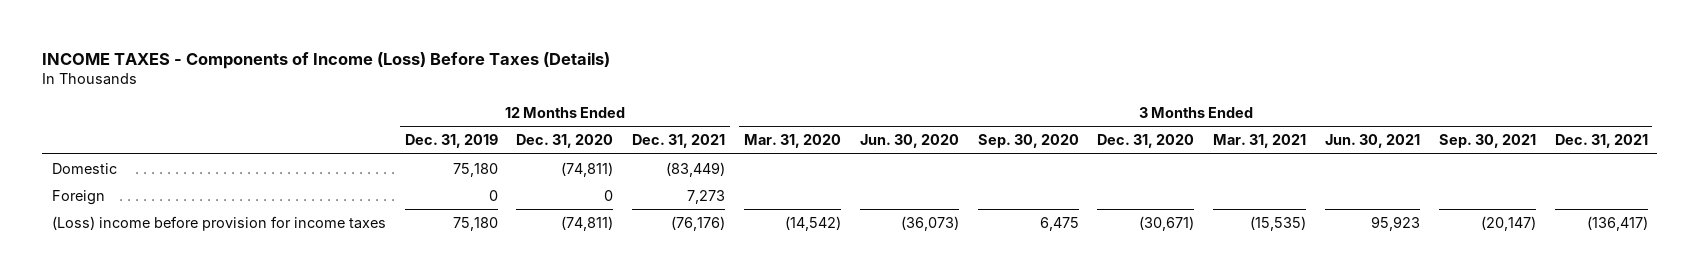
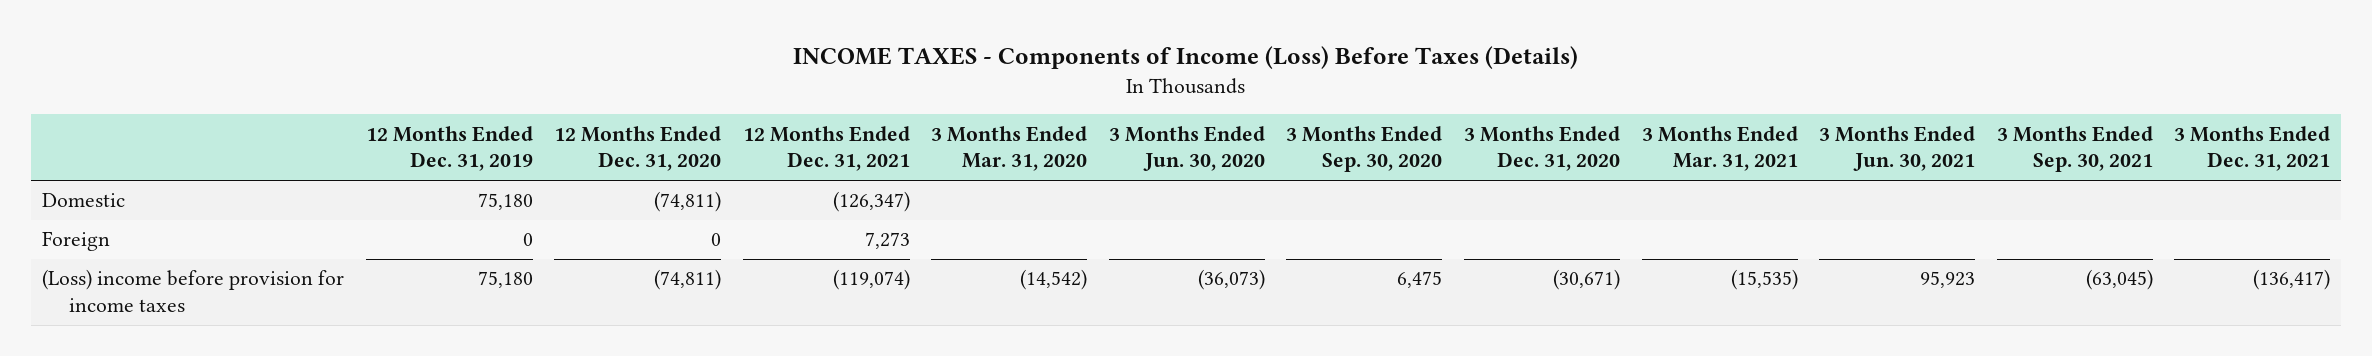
[666,161,726,177] (83,449) -> [832,191,910,213] (126,347)
[671,215,726,231] (76,176) -> [832,269,910,291] (119,074)
[1480,215,1536,231] (20,147) -> [2085,269,2153,291] (63,045)

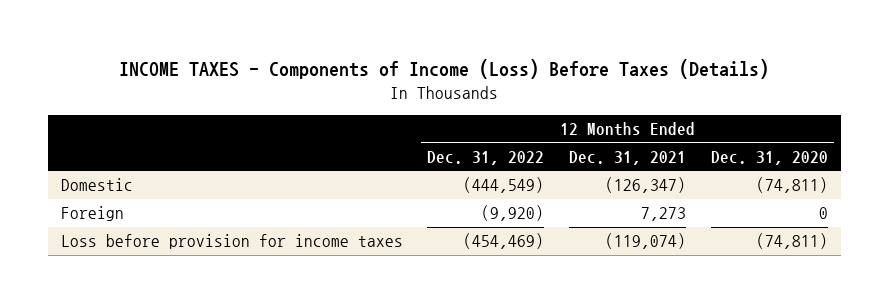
[365,125,533,172] 12 Months Ended Dec. 31, 2019 -> none
[931,125,1088,172] 3 Months Ended Mar. 31, 2020 -> none
[1108,125,1265,172] 3 Months Ended Jun. 30, 2020 -> none
[1286,125,1443,173] 3 Months Ended Sep. 30, 2020 -> none
[1464,125,1621,172] 3 Months Ended Dec. 31, 2020 -> none
[1641,125,1798,172] 3 Months Ended Mar. 31, 2021 -> none
[1819,125,1976,172] 3 Months Ended Jun. 30, 2021 -> none
[1996,125,2153,173] 3 Months Ended Sep. 30, 2021 -> none
[2174,125,2331,172] 3 Months Ended Dec. 31, 2021 -> none
none -> [427,150,545,165] Dec. 31, 2022
[41,269,344,313] (Loss) income before provision for income taxes -> [60,234,403,250] Loss before provision for income taxes

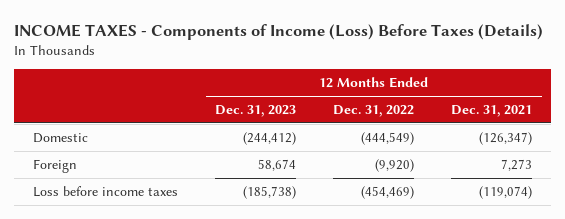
[711,150,829,165] Dec. 31, 2020 -> none
none -> [215,104,297,117] Dec. 31, 2023
[60,234,403,250] Loss before provision for income taxes -> [32,185,178,197] Loss before income taxes

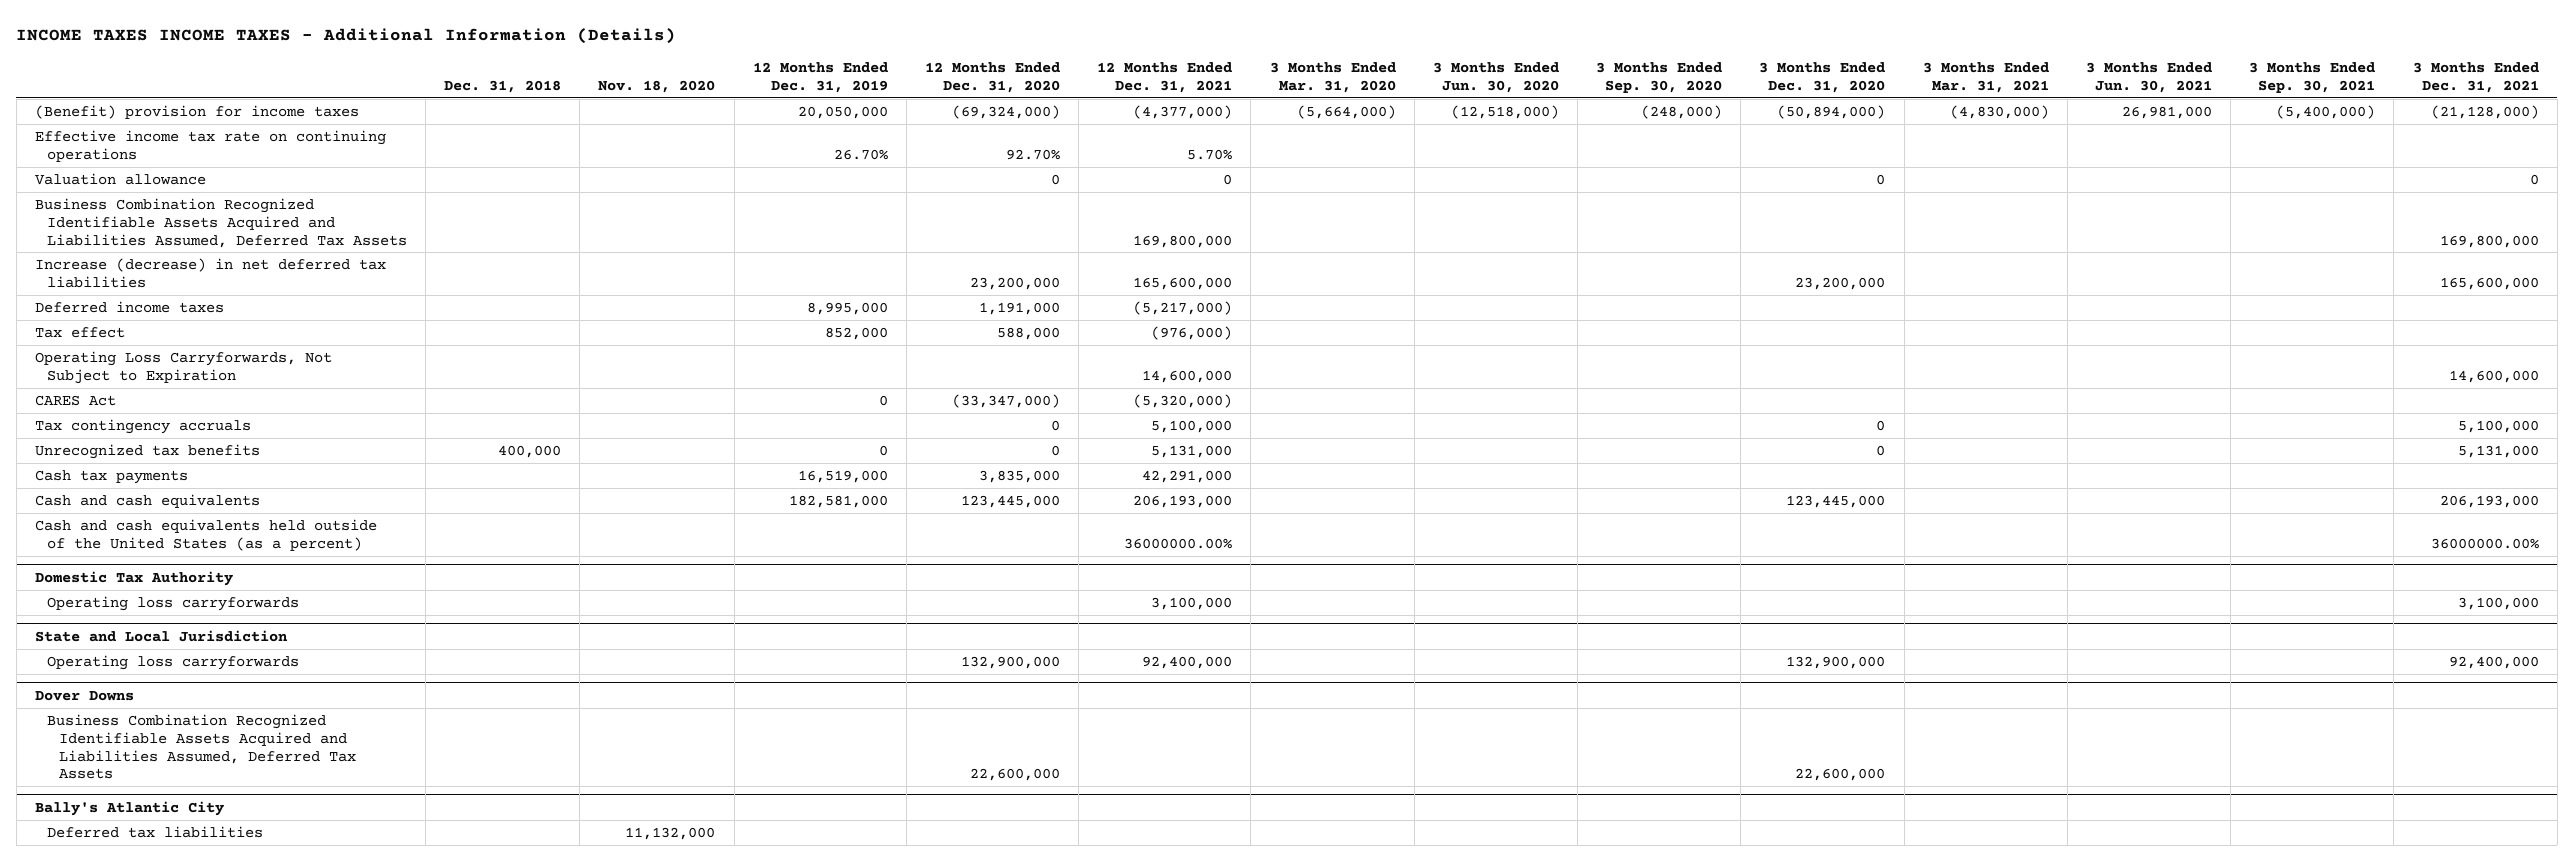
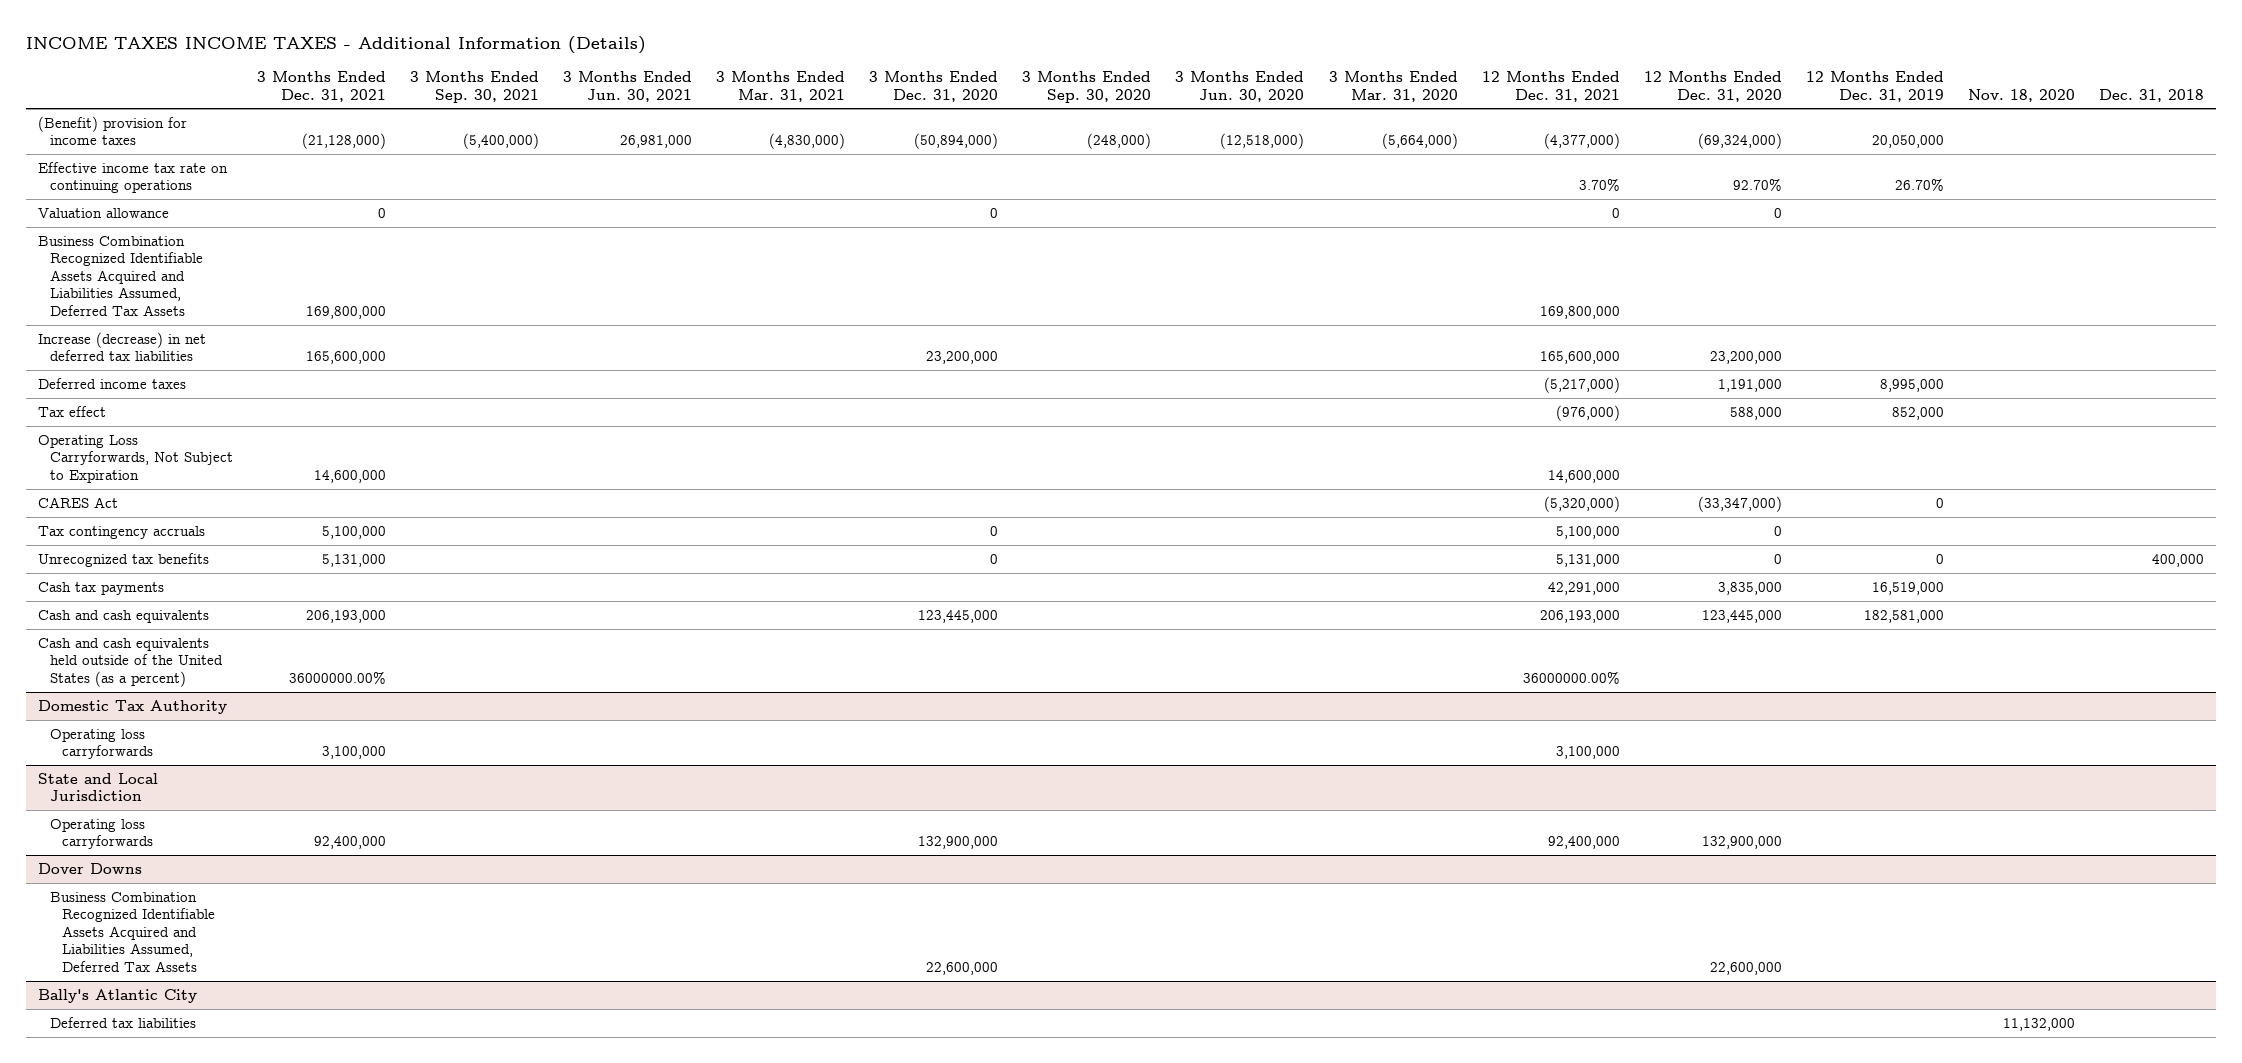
[1187,148,1233,160] 5.70% -> [1578,178,1620,192] 3.70%

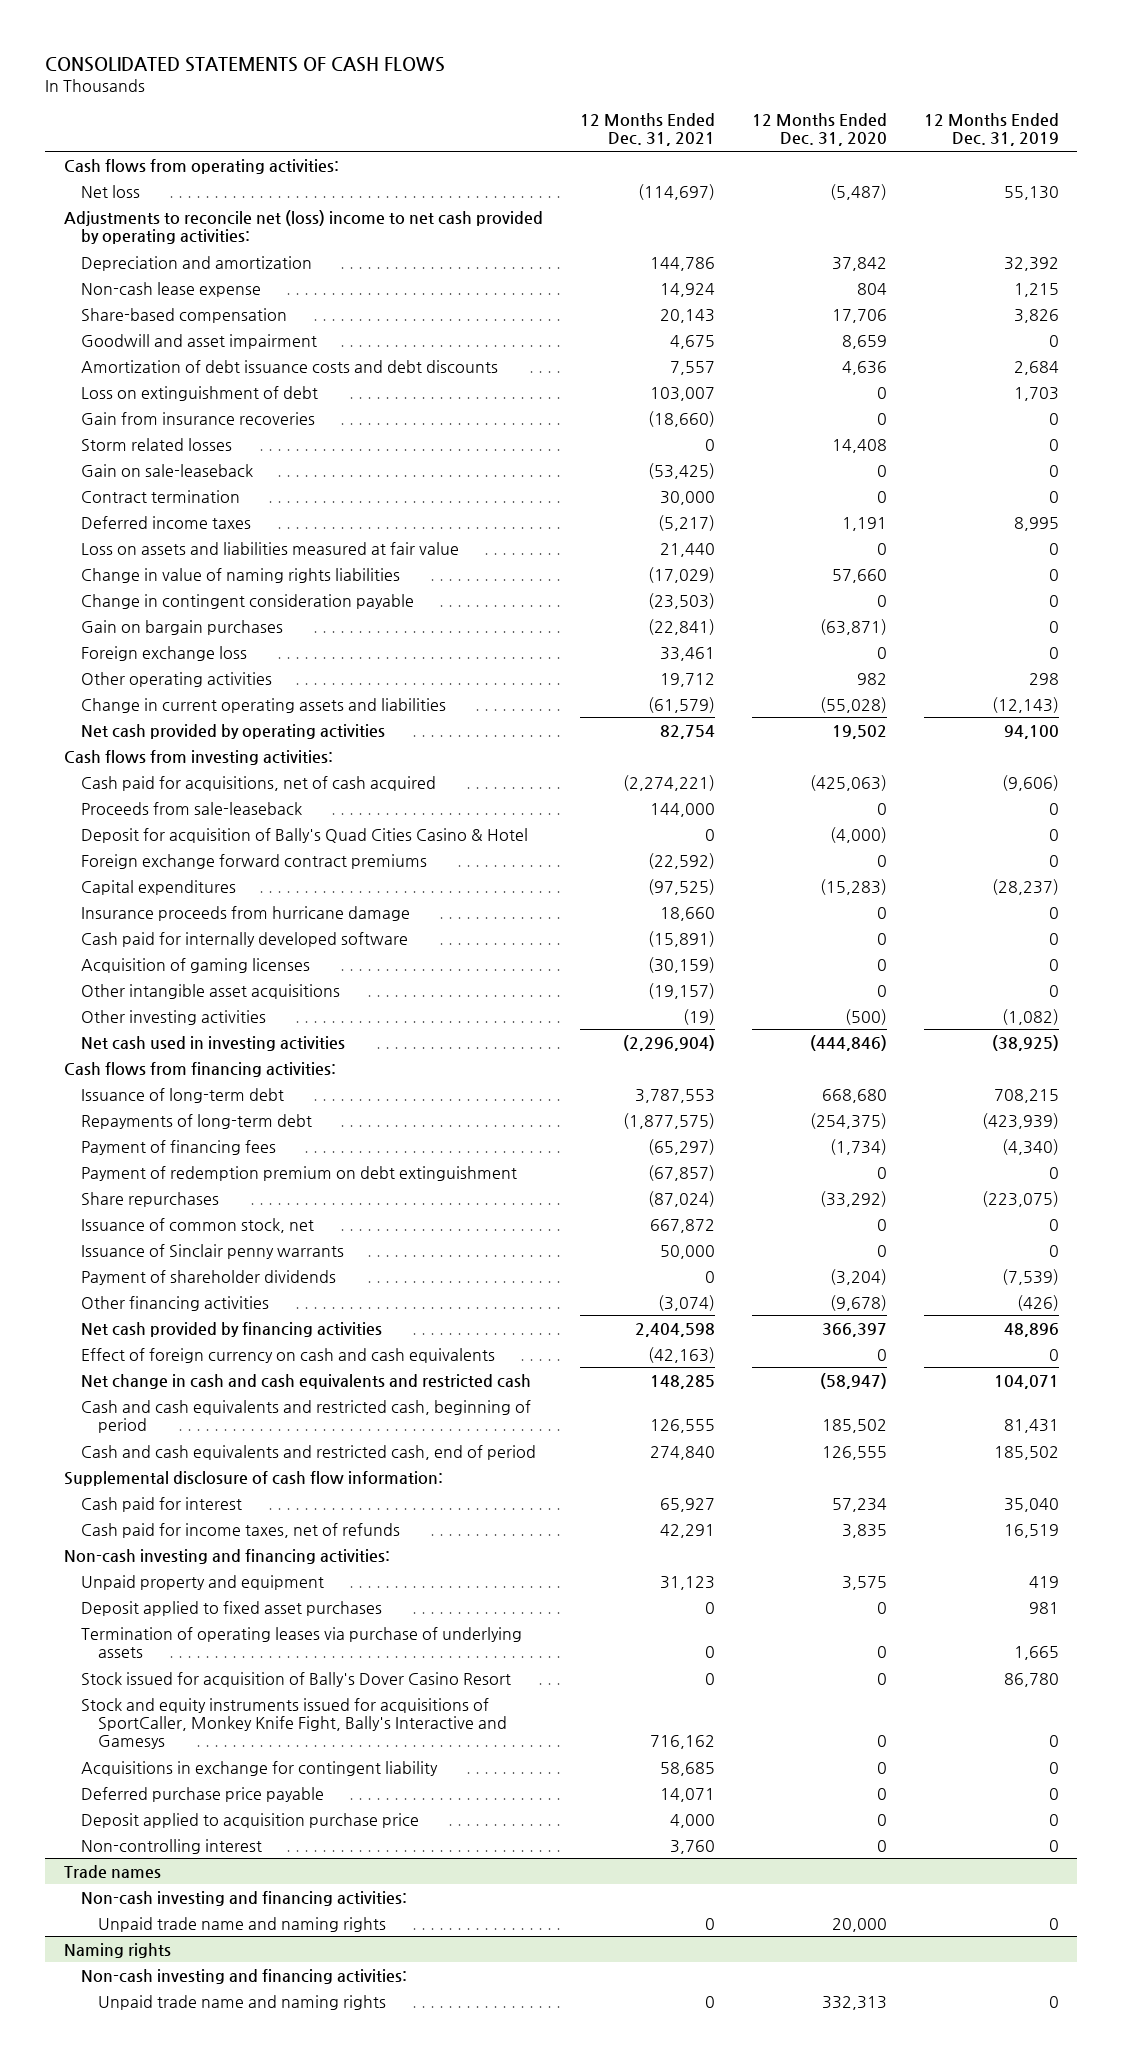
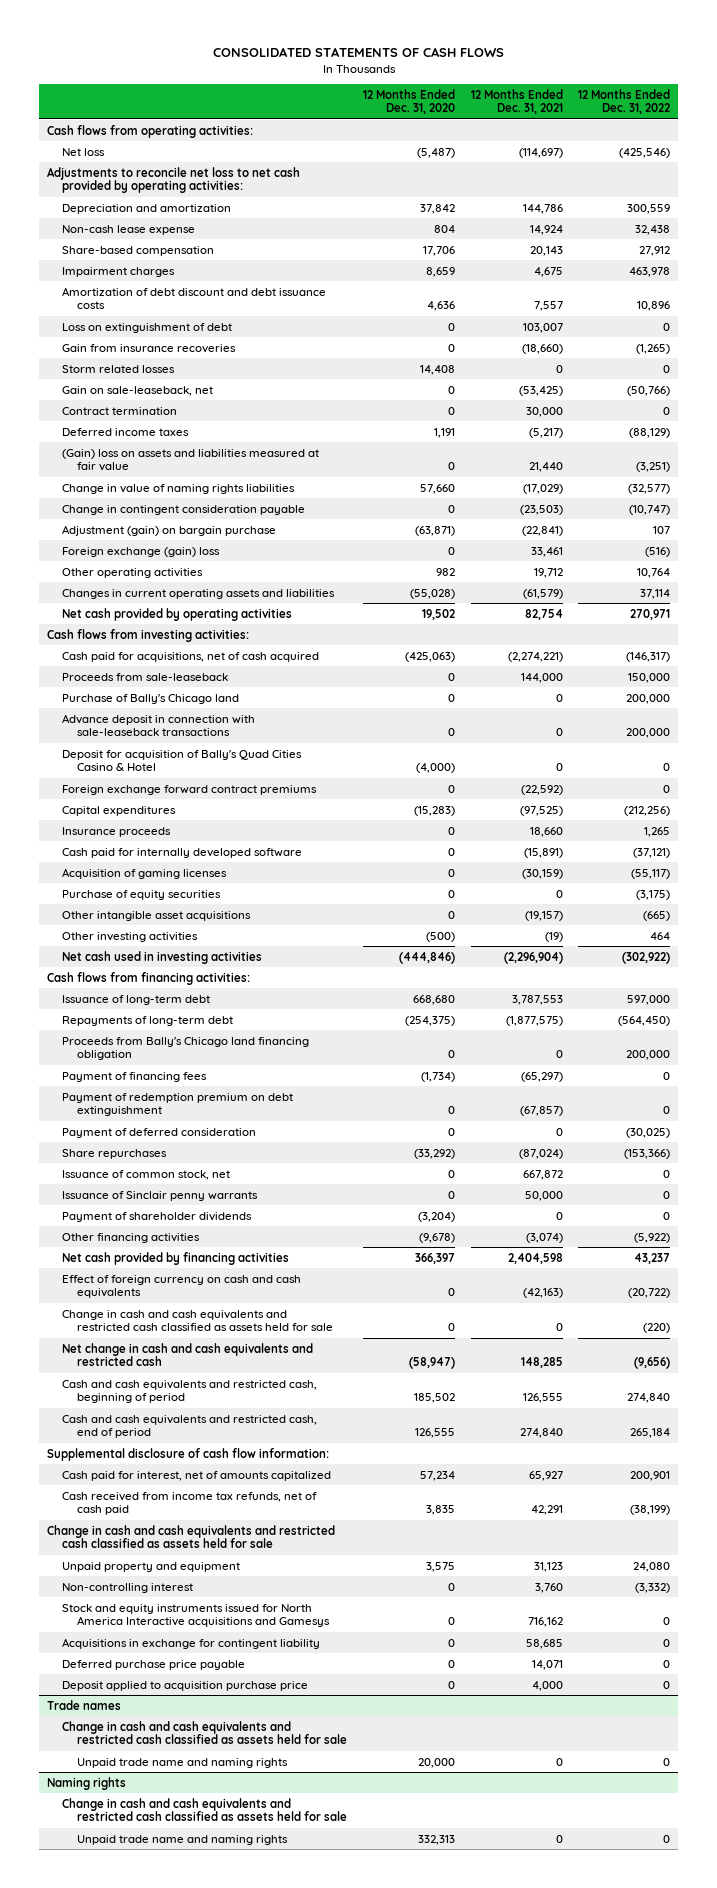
[923,113,1059,147] 12 Months Ended Dec. 31, 2019 -> none
none -> [578,88,671,115] 12 Months Ended Dec. 31, 2022
[63,209,543,244] Adjustments to reconcile net (loss) income to net cash provided by operating activities: -> [47,166,301,194] Adjustments to reconcile net loss to net cash provided by operating activities:
[81,333,318,349] Goodwill and asset impairment -> [61,266,175,277] Impairment charges
[81,359,499,373] Amortization of debt issuance costs and debt discounts -> [61,286,326,310] Amortization of debt discount and debt issuance costs
[81,463,254,477] Gain on sale-leaseback -> [61,385,213,396] Gain on sale-leaseback, net
[81,541,460,555] Loss on assets and liabilities measured at fair value -> [61,448,319,472] (Gain) loss on assets and liabilities measured at fair value
[81,619,284,635] Gain on bargain purchases -> [61,524,276,536] Adjustment (gain) on bargain purchase
[81,645,248,661] Foreign exchange loss -> [61,546,220,557] Foreign exchange (gain) loss
[81,697,447,713] Change in current operating assets and liabilities -> [61,588,335,599] Changes in current operating assets and liabilities
none -> [61,693,239,704] Purchase of Bally's Chicago land
none -> [61,713,255,737] Advance deposit in connection with sale-leaseback transactions
[81,905,411,921] Insurance proceeds from hurricane damage -> [61,826,171,837] Insurance proceeds
none -> [61,889,221,900] Purchase of equity securities
none -> [61,1036,309,1061] Proceeds from Bally's Chicago land financing obligation
none -> [61,1127,256,1138] Payment of deferred consideration
none -> [61,1309,333,1332] Change in cash and cash equivalents and restricted cash classified as assets held for sale
[81,1496,243,1512] Cash paid for interest -> [61,1470,331,1481] Cash paid for interest, net of amounts capitalized
[81,1522,401,1538] Cash paid for income taxes, net of refunds -> [61,1491,317,1516] Cash received from income tax refunds, net of cash paid
[63,1548,390,1564] Non-cash investing and financing activities: -> [47,1524,336,1549] Change in cash and cash equivalents and restricted cash classified as assets held for sale
[81,1600,383,1616] Deposit applied to fixed asset purchases -> none
[81,1626,523,1658] Termination of operating leases via purchase of underlying assets -> none
[81,1671,512,1687] Stock issued for acquisition of Bally's Dover Casino Resort -> none
[81,1838,263,1854] Non-controlling interest -> [61,1582,193,1593] Non-controlling interest
[81,1697,508,1750] Stock and equity instruments issued for acquisitions of SportCaller, Monkey Knife Fight, Bally's Interactive and Gamesys -> [61,1603,330,1628] Stock and equity instruments issued for North America Interactive acquisitions and Gamesys
[81,1890,408,1906] Non-cash investing and financing activities: -> [61,1720,347,1745] Change in cash and cash equivalents and restricted cash classified as assets held for sale
[81,1968,408,1984] Non-cash investing and financing activities: -> [61,1797,347,1822] Change in cash and cash equivalents and restricted cash classified as assets held for sale

